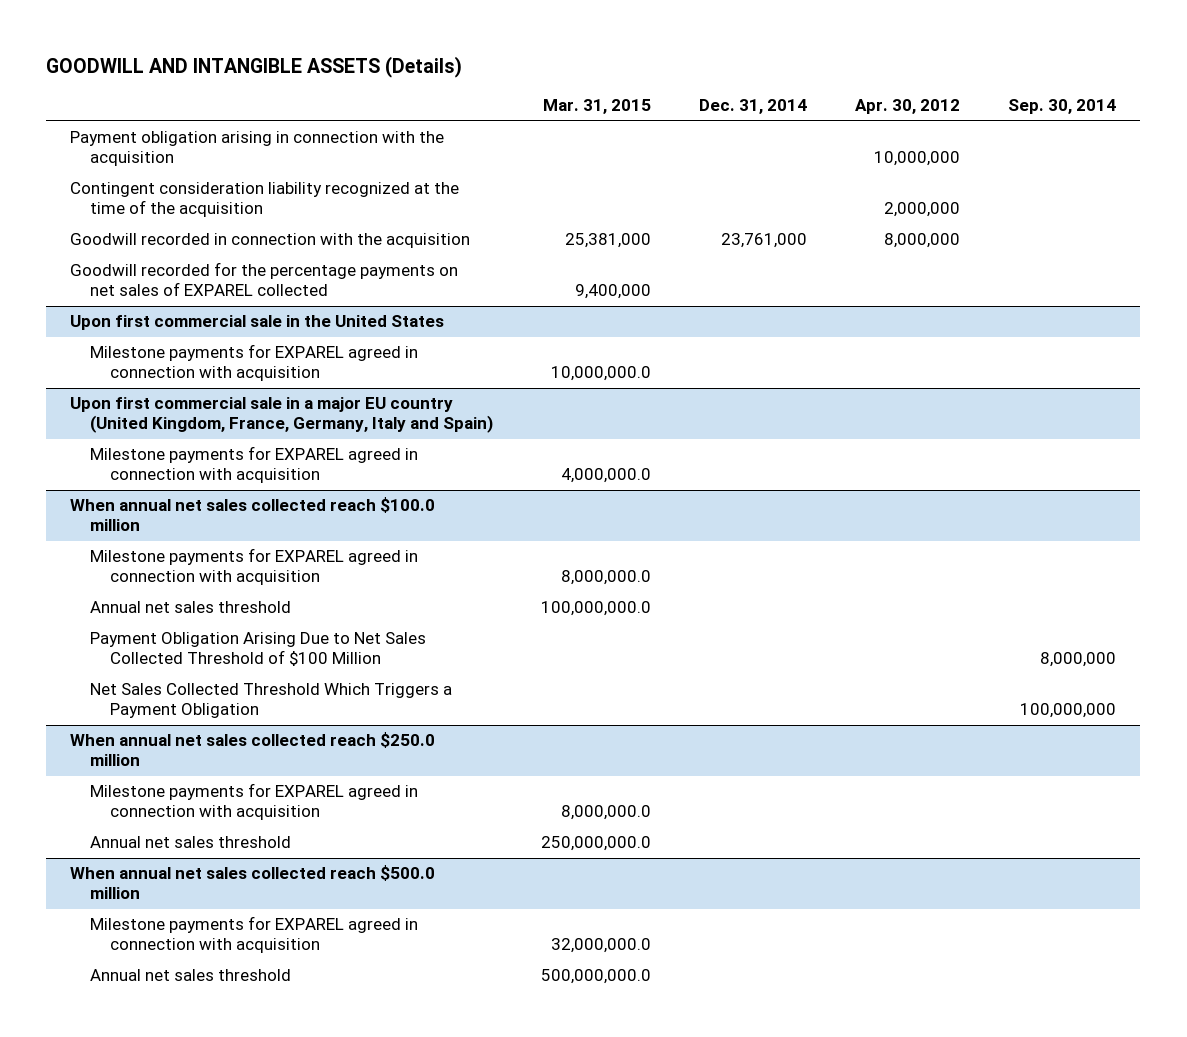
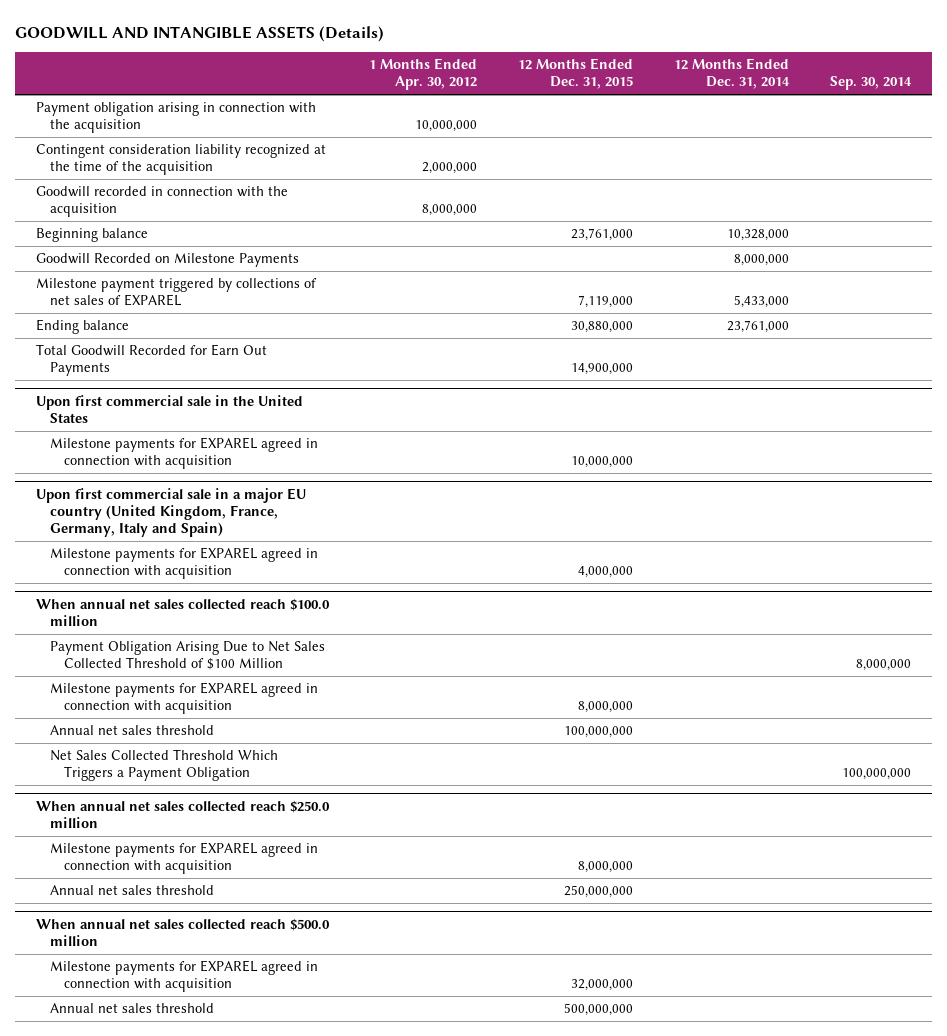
[543,99,652,115] Mar. 31, 2015 -> none
[699,99,808,115] Dec. 31, 2014 -> none
[855,99,961,115] Apr. 30, 2012 -> none
none -> [369,58,478,91] 1 Months Ended Apr. 30, 2012
none -> [518,58,634,90] 12 Months Ended Dec. 31, 2015
none -> [674,58,791,90] 12 Months Ended Dec. 31, 2014
none -> [35,228,148,243] Beginning balance
none -> [35,253,299,268] Goodwill Recorded on Milestone Payments
none -> [35,278,317,307] Milestone payment triggered by collections of net sales of EXPAREL
none -> [35,319,129,335] Ending balance
[70,262,459,297] Goodwill recorded for the percentage payments on net sales of EXPAREL collected -> [35,344,267,377] Total Goodwill Recorded for Earn Out Payments
[90,632,427,667] Payment Obligation Arising Due to Net Sales Collected Threshold of $100 Million -> [49,641,325,671] Payment Obligation Arising Due to Net Sales Collected Threshold of $100 Million

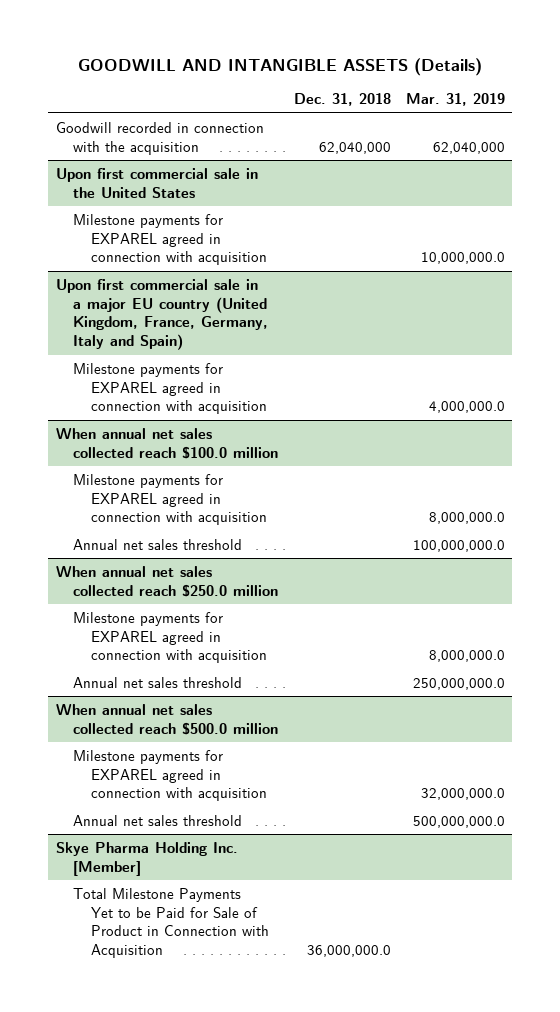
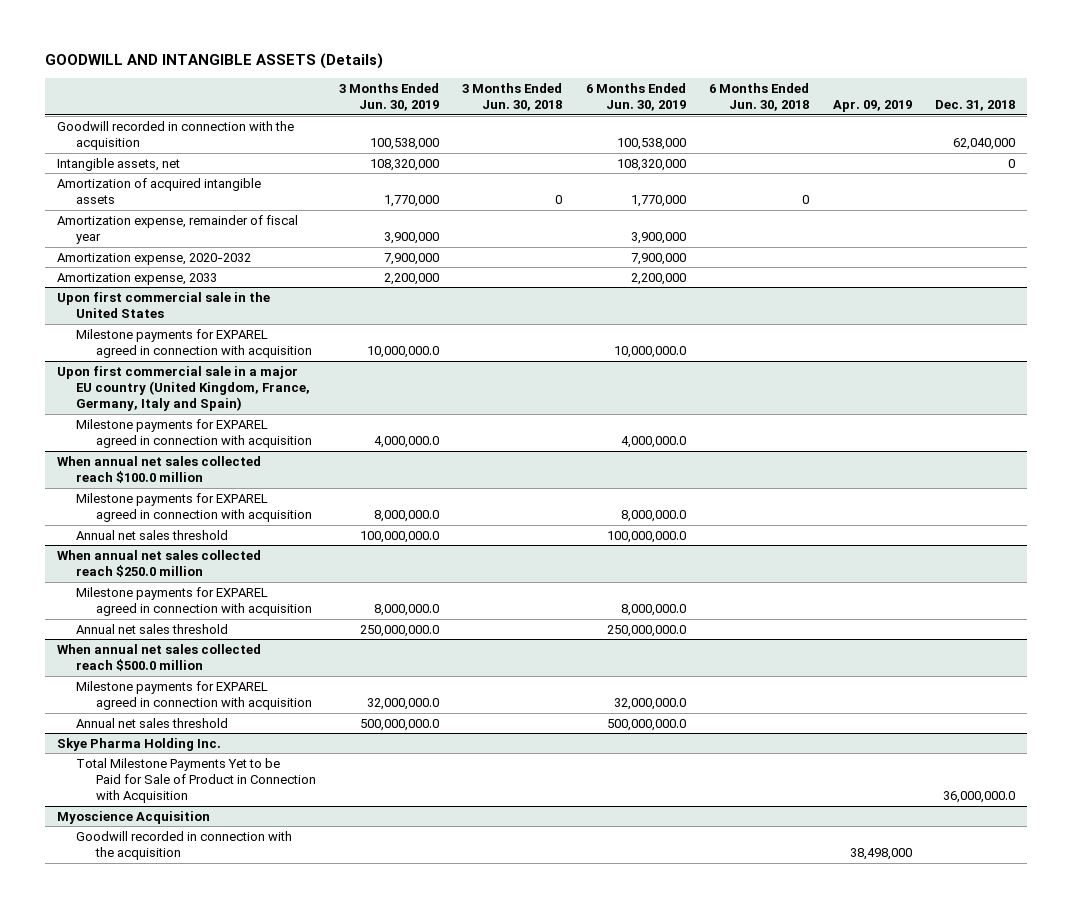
[405,93,505,107] Mar. 31, 2019 -> none
none -> [339,83,440,112] 3 Months Ended Jun. 30, 2019
none -> [462,83,563,112] 3 Months Ended Jun. 30, 2018
none -> [585,83,686,112] 6 Months Ended Jun. 30, 2019
none -> [709,83,810,112] 6 Months Ended Jun. 30, 2018
none -> [832,100,912,113] Apr. 09, 2019
none -> [56,157,180,171] Intangible assets, net
none -> [56,177,261,204] Amortization of acquired intangible assets
none -> [56,214,298,244] Amortization expense, remainder of fiscal year
none -> [56,252,251,265] Amortization expense, 2020-2032
none -> [56,272,217,285] Amortization expense, 2033
[55,841,238,876] Skye Pharma Holding Inc. [Member] -> [56,737,221,751] Skye Pharma Holding Inc.
none -> [56,810,210,824] Myoscience Acquisition
none -> [76,830,293,860] Goodwill recorded in connection with the acquisition

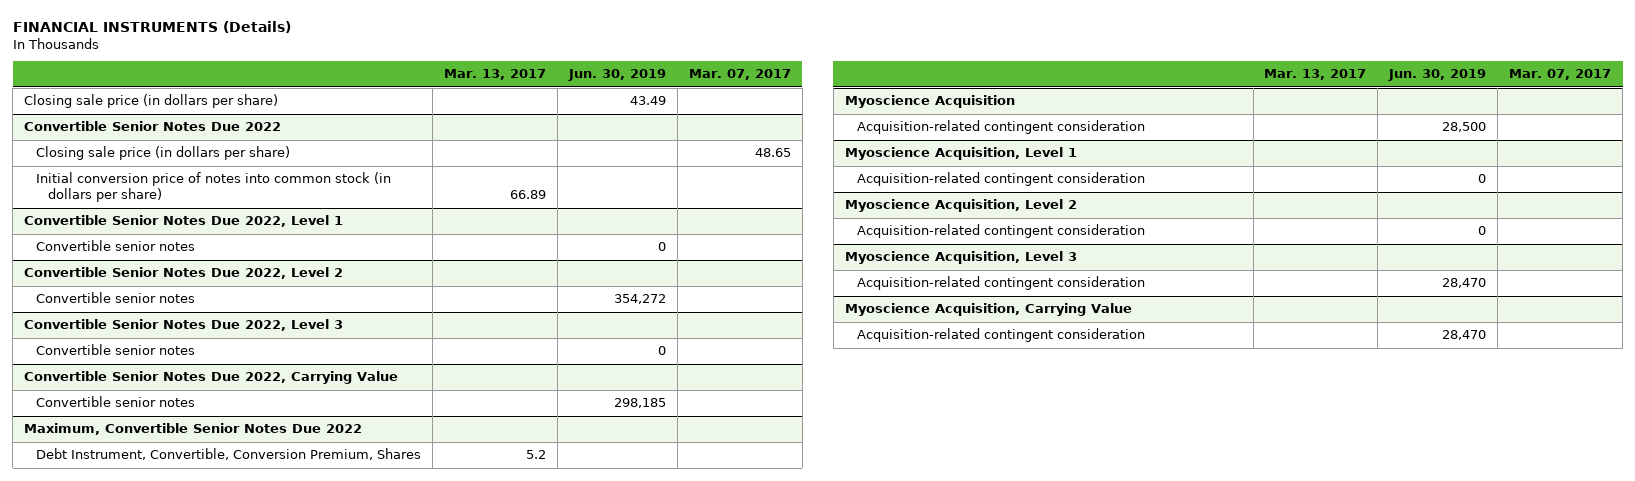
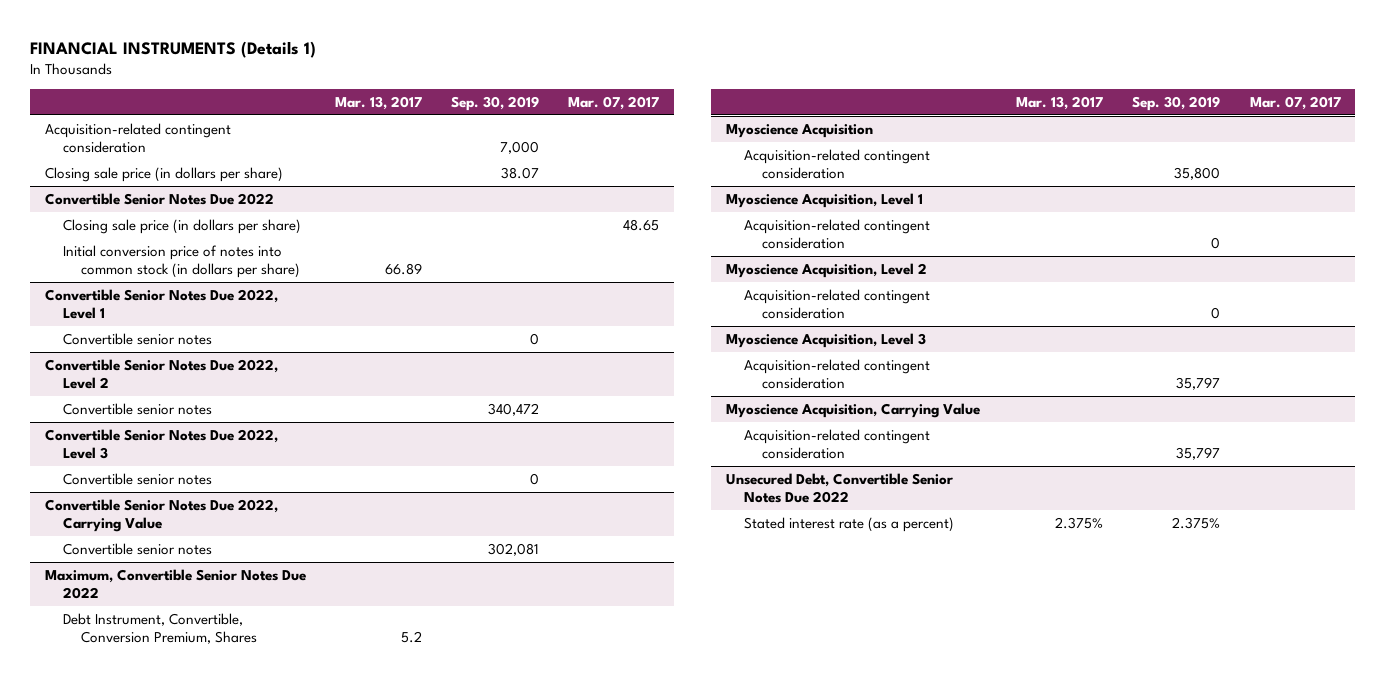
[12,20,291,33] FINANCIAL INSTRUMENTS (Details) -> [30,40,317,58] FINANCIAL INSTRUMENTS (Details 1)
[567,69,666,82] Jun. 30, 2019 -> none
none -> [451,95,540,111] Sep. 30, 2019
none -> [44,122,231,153] Acquisition-related contingent consideration
none -> [726,472,954,503] Unsecured Debt, Convertible Senior Notes Due 2022
none -> [744,516,955,532] Stated interest rate (as a percent)

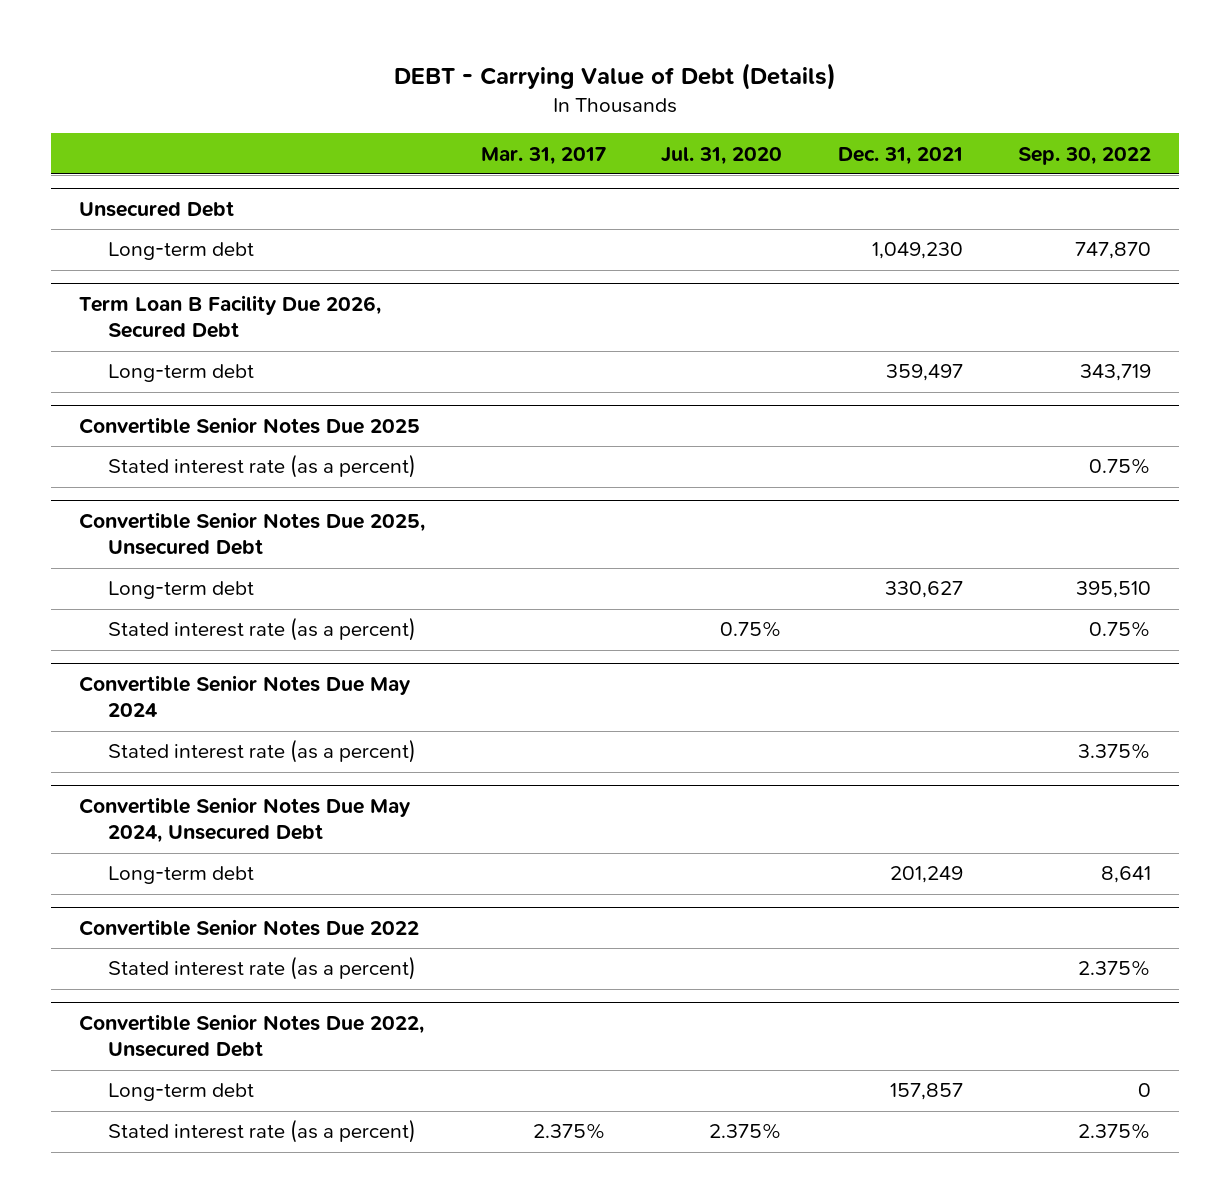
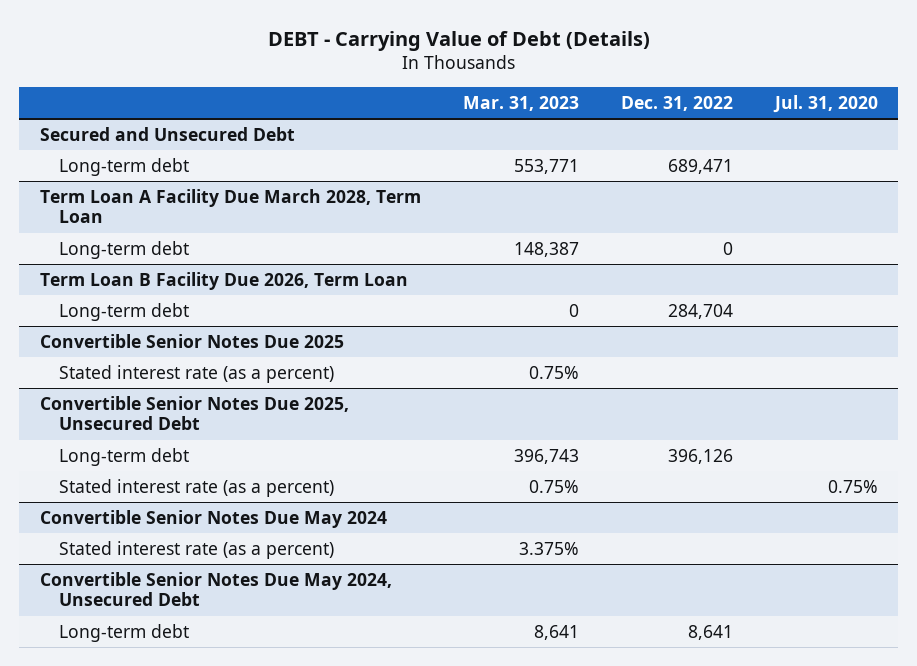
[480,146,606,165] Mar. 31, 2017 -> none
[837,146,963,165] Dec. 31, 2021 -> none
[1018,146,1152,165] Sep. 30, 2022 -> none
none -> [462,95,579,111] Mar. 31, 2023
none -> [620,95,733,111] Dec. 31, 2022
[79,200,235,217] Unsecured Debt -> none
[108,242,255,261] Long-term debt -> none
none -> [39,126,295,141] Secured and Unsecured Debt
none -> [59,157,190,176] Long-term debt
none -> [39,188,421,224] Term Loan A Facility Due March 2028, Term Loan
none -> [59,240,190,259] Long-term debt
[79,294,382,339] Term Loan B Facility Due 2026, Secured Debt -> [39,271,408,290] Term Loan B Facility Due 2026, Term Loan
[79,918,420,936] Convertible Senior Notes Due 2022 -> none
[108,956,417,981] Stated interest rate (as a percent) -> none
[79,1013,425,1058] Convertible Senior Notes Due 2022, Unsecured Debt -> none
[108,1083,255,1102] Long-term debt -> none
[108,1119,417,1144] Stated interest rate (as a percent) -> none

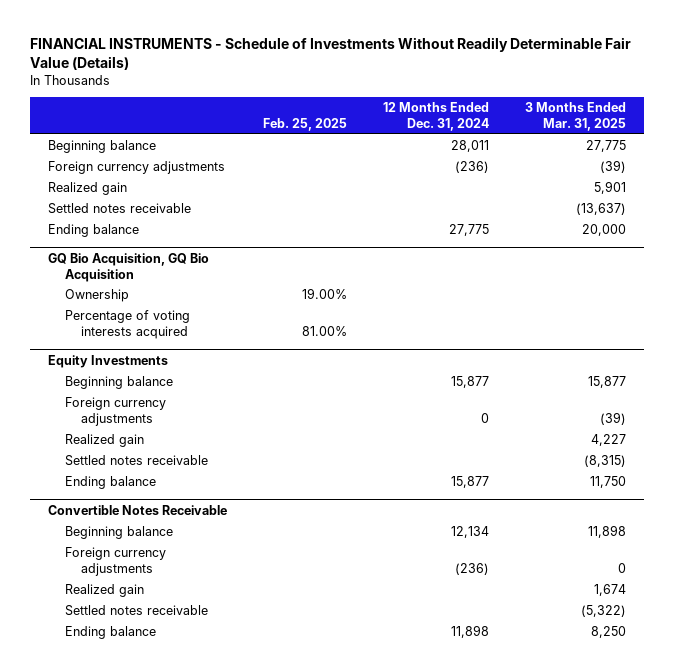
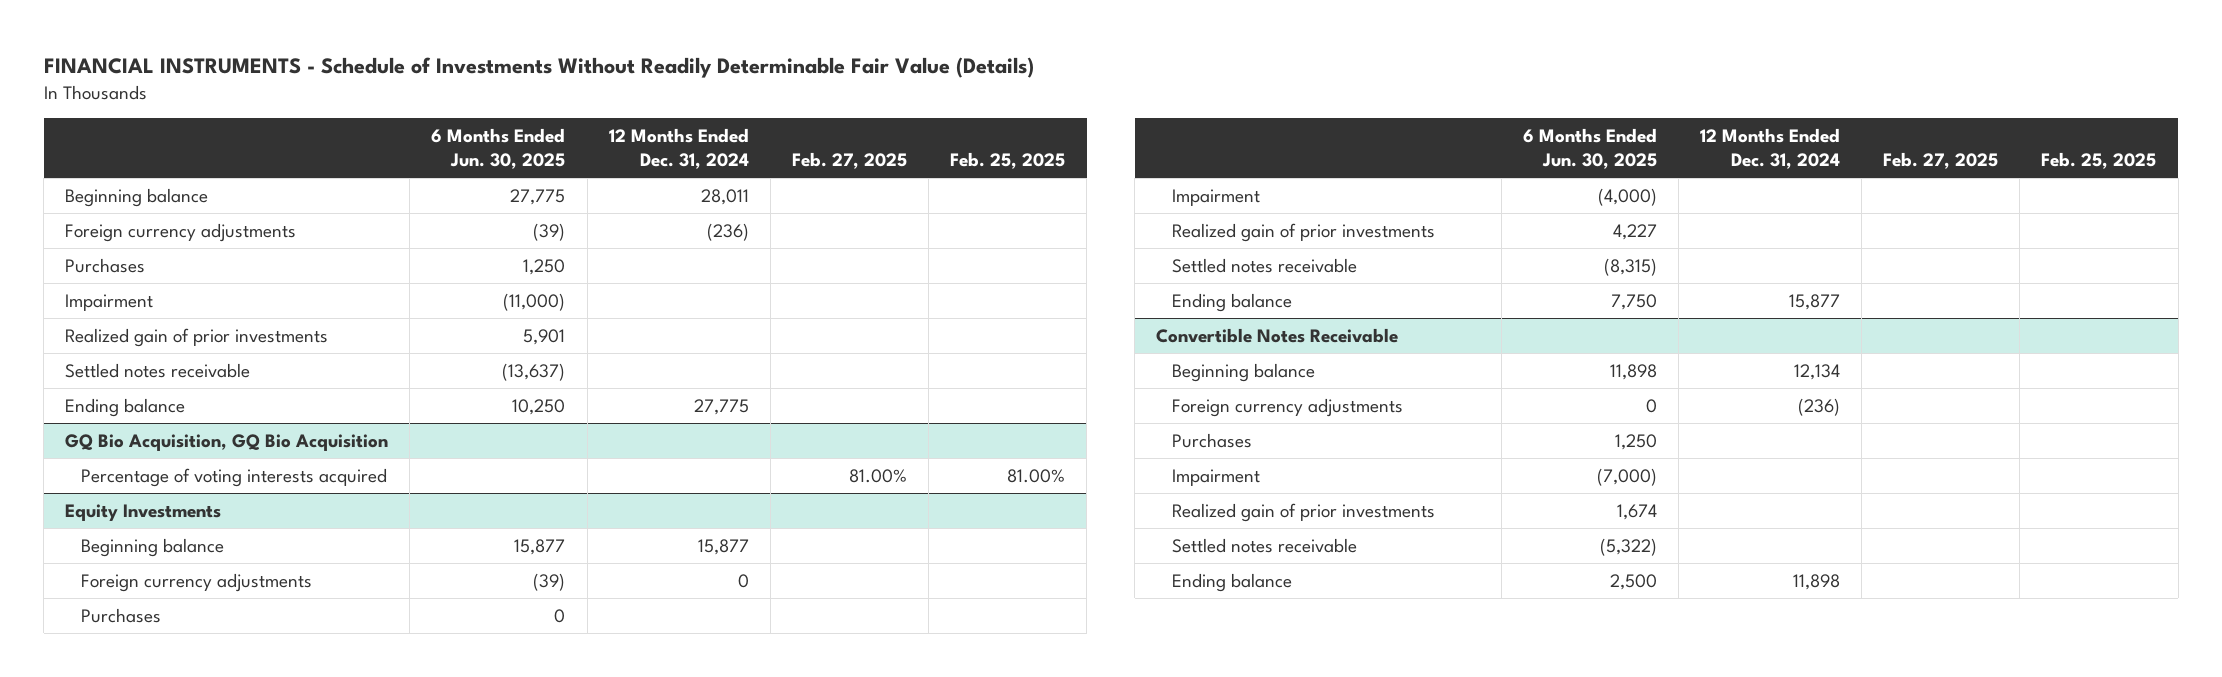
[525,102,627,131] 3 Months Ended Mar. 31, 2025 -> none
none -> [431,128,566,170] 6 Months Ended Jun. 30, 2025
none -> [791,152,907,170] Feb. 27, 2025
none -> [65,257,146,273] Purchases
none -> [65,293,154,311] Impairment
[48,181,128,195] Realized gain -> [65,327,329,347] Realized gain of prior investments
[64,288,129,302] Ownership -> none
none -> [81,607,162,623] Purchases
none -> [1172,188,1261,206] Impairment
[64,433,144,447] Realized gain -> [1172,222,1436,242] Realized gain of prior investments
none -> [1172,432,1253,448] Purchases
none -> [1172,468,1261,486] Impairment
[64,583,144,597] Realized gain -> [1172,502,1436,522] Realized gain of prior investments

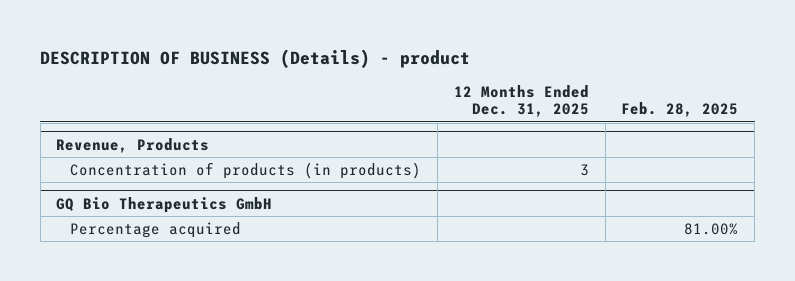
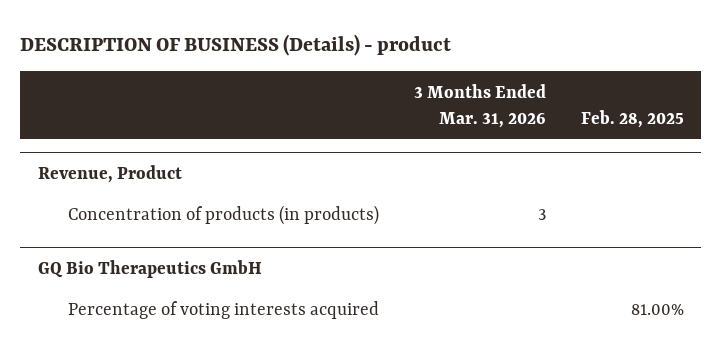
[453,84,589,118] 12 Months Ended Dec. 31, 2025 -> none
none -> [413,83,546,128] 3 Months Ended Mar. 31, 2026
[56,137,210,153] Revenue, Products -> [37,165,182,184] Revenue, Product
[70,221,242,238] Percentage acquired -> [67,301,379,320] Percentage of voting interests acquired

